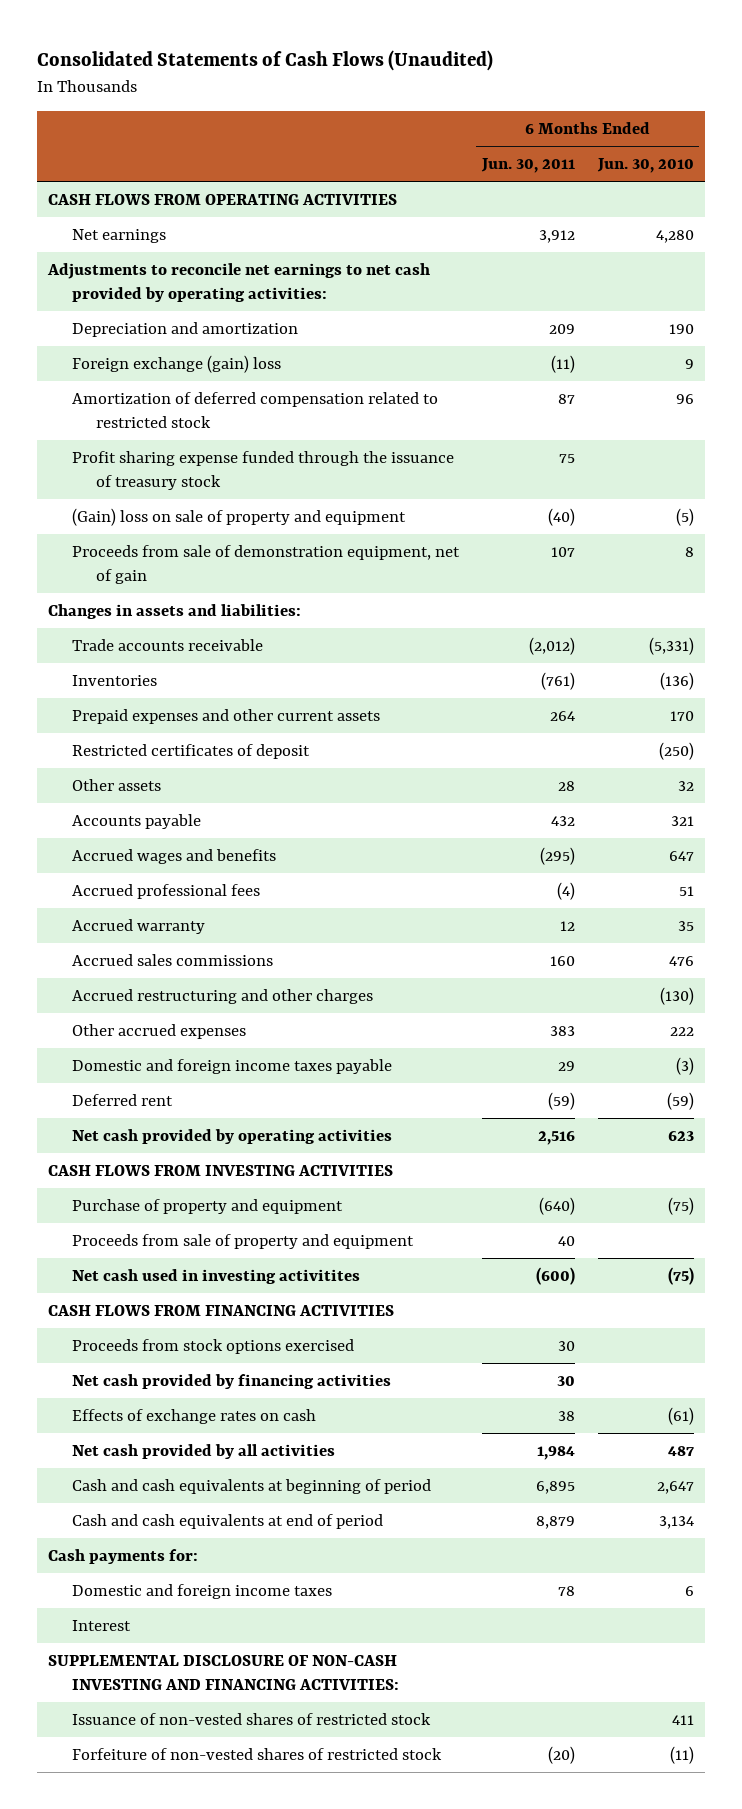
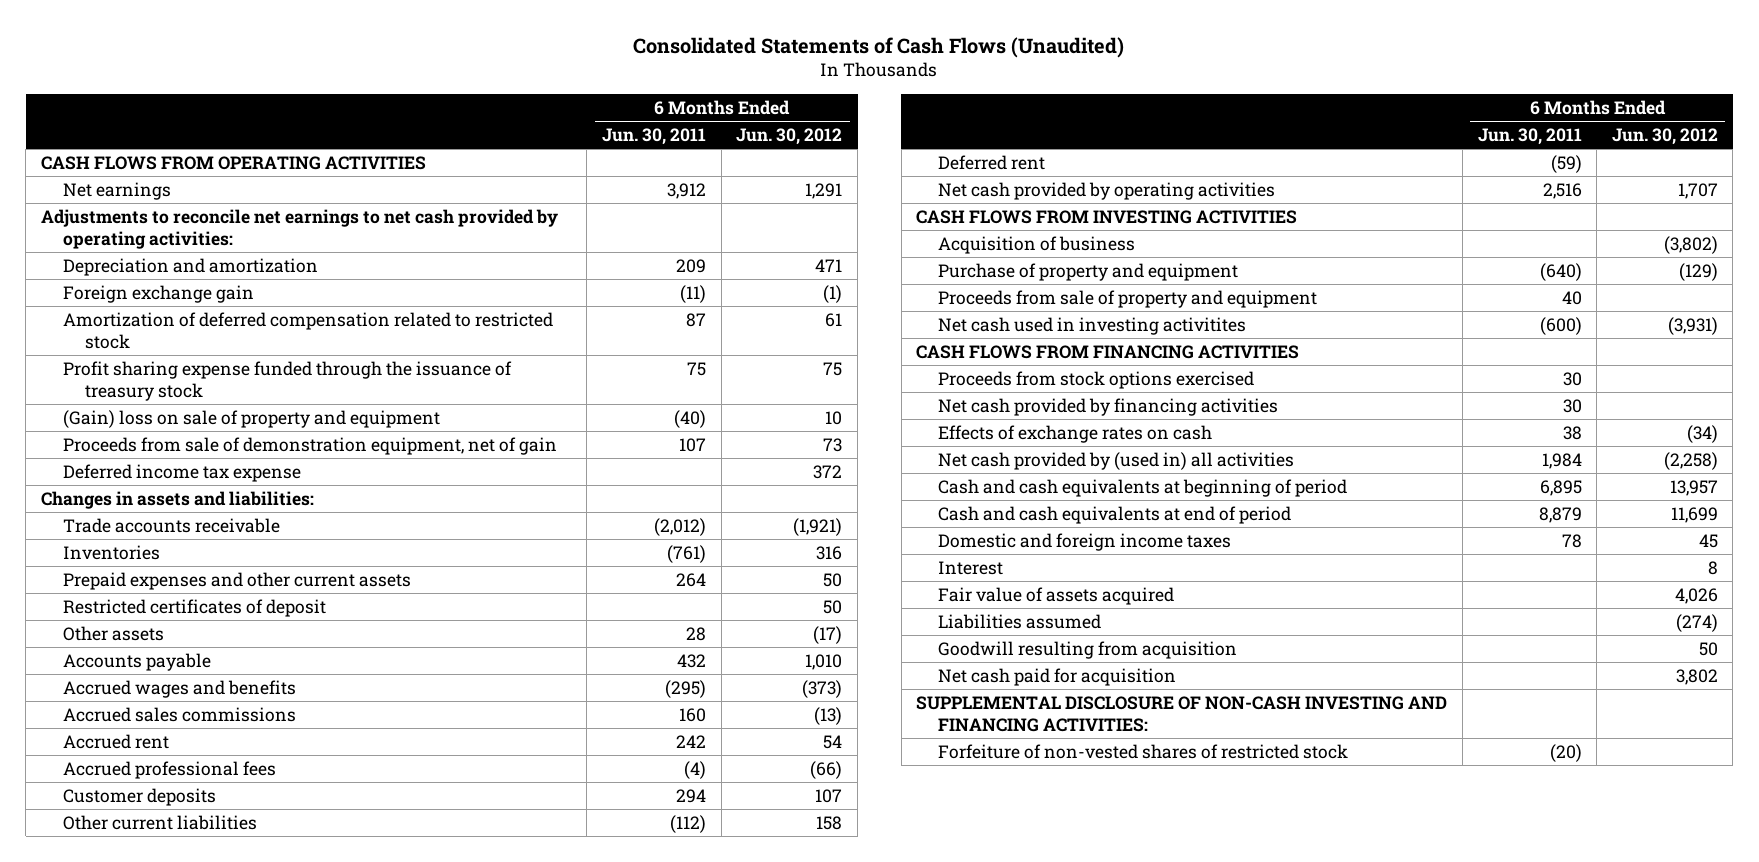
[596,158,694,174] Jun. 30, 2010 -> none
none -> [736,127,843,145] Jun. 30, 2012
[71,354,281,373] Foreign exchange (gain) loss -> [62,284,254,303] Foreign exchange gain
none -> [62,463,301,482] Deferred income tax expense
[71,918,205,934] Accrued warranty -> none
[71,988,373,1004] Accrued restructuring and other charges -> none
[71,1058,392,1074] Domestic and foreign income taxes payable -> none
[71,1023,246,1039] Other accrued expenses -> [62,733,169,749] Accrued rent
[549,1025,575,1036] 383 -> [676,734,707,748] 242
[71,883,260,899] Accrued professional fees -> [62,760,276,779] Accrued professional fees
none -> [62,787,216,806] Customer deposits
none -> [62,814,257,830] Other current liabilities
none -> [938,235,1136,254] Acquisition of business
[71,1443,335,1459] Net cash provided by all activities -> [938,451,1295,470] Net cash provided by (used in) all activities
[47,1548,198,1564] Cash payments for: -> none
none -> [938,586,1175,605] Fair value of assets acquired
none -> [938,613,1102,629] Liabilities assumed
none -> [938,640,1238,659] Goodwill resulting from acquisition
none -> [938,667,1177,686] Net cash paid for acquisition
[71,1712,431,1725] Issuance of non-vested shares of restricted stock -> none

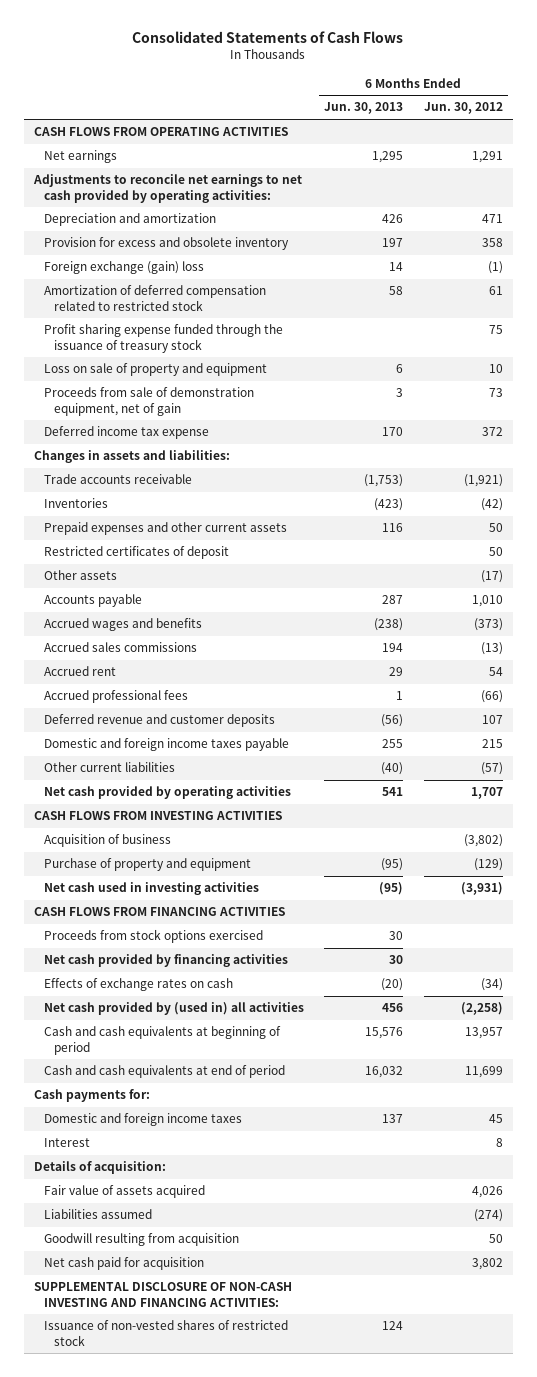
[633,36,1125,58] Consolidated Statements of Cash Flows (Unaudited) -> [132,30,404,43] Consolidated Statements of Cash Flows
[602,127,707,145] Jun. 30, 2011 -> none
none -> [324,102,404,115] Jun. 30, 2013
none -> [44,237,290,251] Provision for excess and obsolete inventory
[62,284,254,303] Foreign exchange gain -> [44,261,205,275] Foreign exchange (gain) loss
[62,409,440,428] (Gain) loss on sale of property and equipment -> [44,363,268,377] Loss on sale of property and equipment
[816,545,843,560] 316 -> [480,498,503,512] (42)
[62,787,216,806] Customer deposits -> none
[938,154,1046,170] Deferred rent -> none
none -> [44,714,276,728] Deferred revenue and customer deposits
none -> [44,738,290,752] Domestic and foreign income taxes payable
[816,815,843,830] 158 -> [480,762,503,776] (57)
[938,289,1318,308] Proceeds from sale of property and equipment -> none
[938,316,1247,335] Net cash used in investing activitites -> [44,882,260,896] Net cash used in investing activities
none -> [34,1089,151,1103] Cash payments for:
none -> [34,1161,167,1175] Details of acquisition:
[938,743,1349,759] Forfeiture of non-vested shares of restricted stock -> [44,1320,289,1346] Issuance of non-vested shares of restricted stock

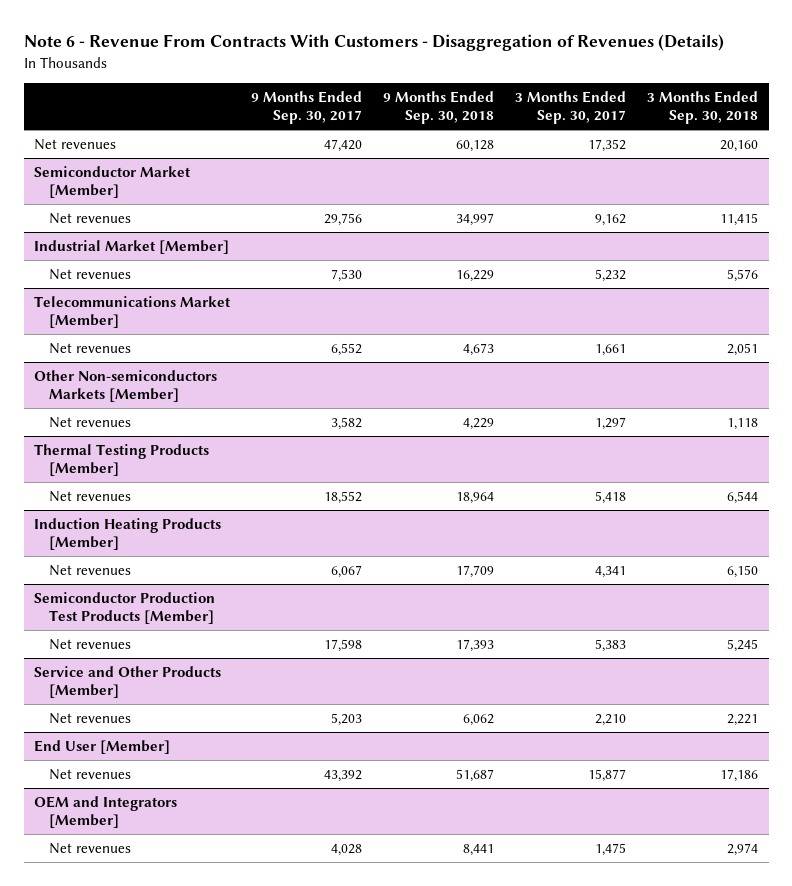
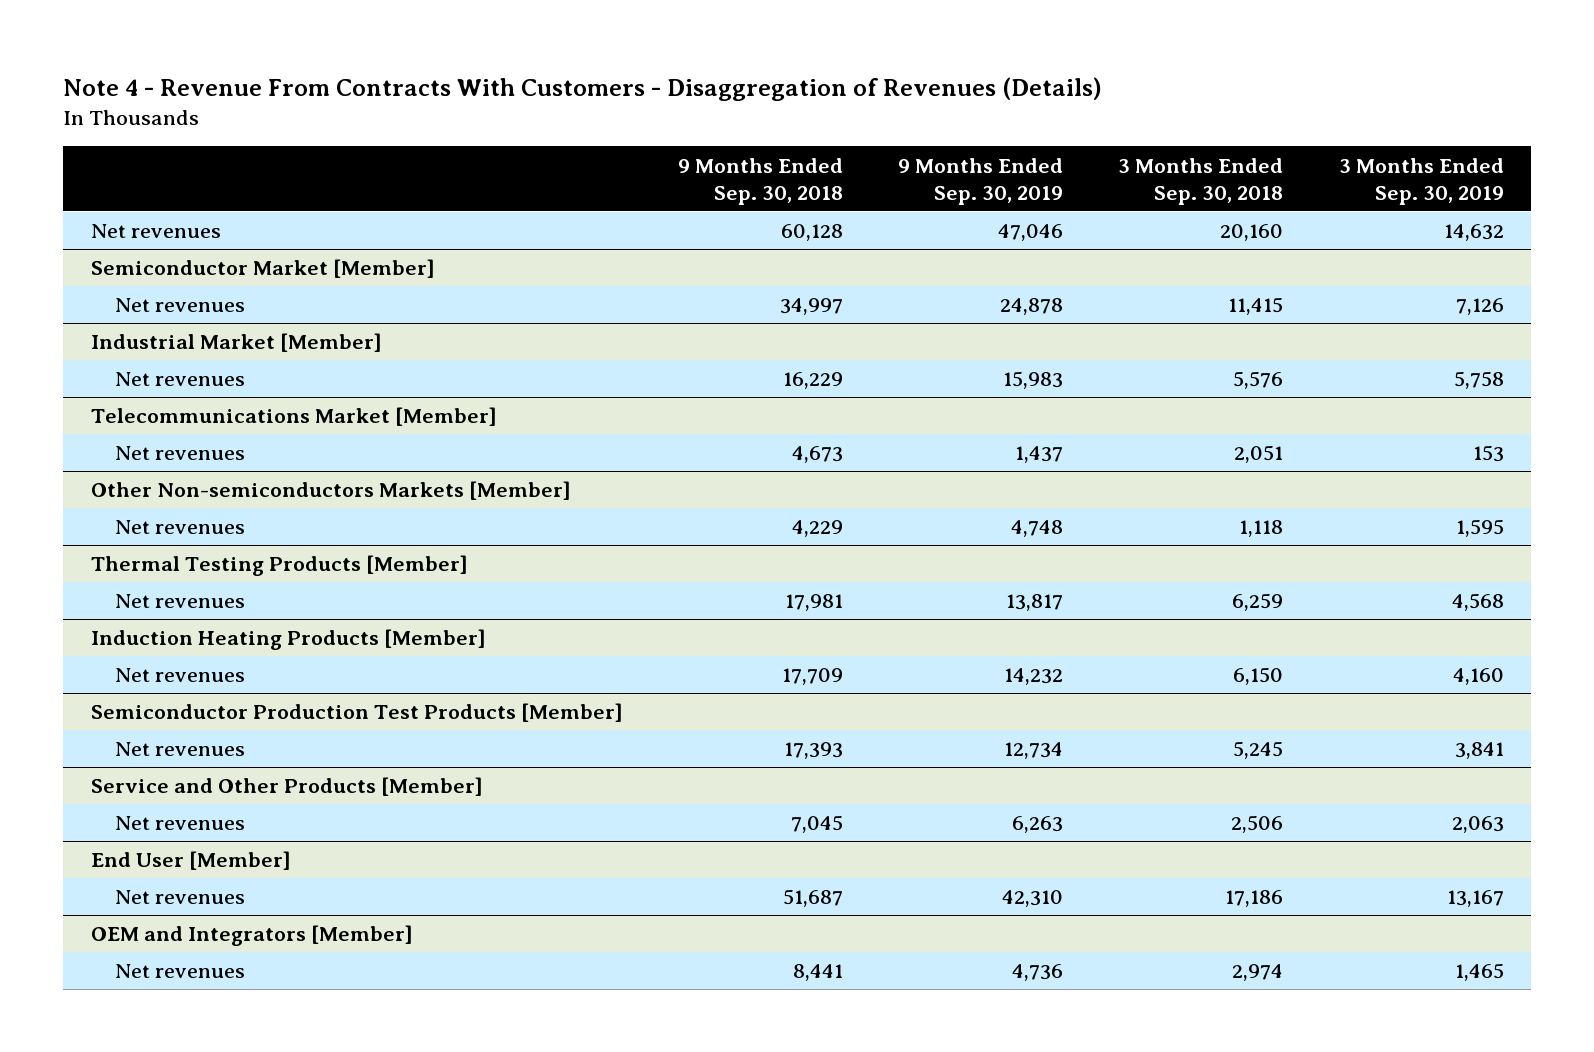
[23,34,724,52] Note 6 - Revenue From Contracts With Customers - Disaggregation of Revenues (Details) -> [63,77,1103,102] Note 4 - Revenue From Contracts With Customers - Disaggregation of Revenues (Details)
[251,91,363,124] 9 Months Ended Sep. 30, 2017 -> none
[515,91,627,124] 3 Months Ended Sep. 30, 2017 -> none
none -> [898,157,1064,205] 9 Months Ended Sep. 30, 2019
none -> [1338,157,1504,205] 3 Months Ended Sep. 30, 2019
[456,492,495,505] 18,964 -> [785,594,844,612] 17,981
[727,491,759,505] 6,544 -> [1232,593,1284,612] 6,259
[463,714,495,727] 6,062 -> [791,815,844,834] 7,045
[727,714,759,727] 2,221 -> [1231,815,1284,834] 2,506

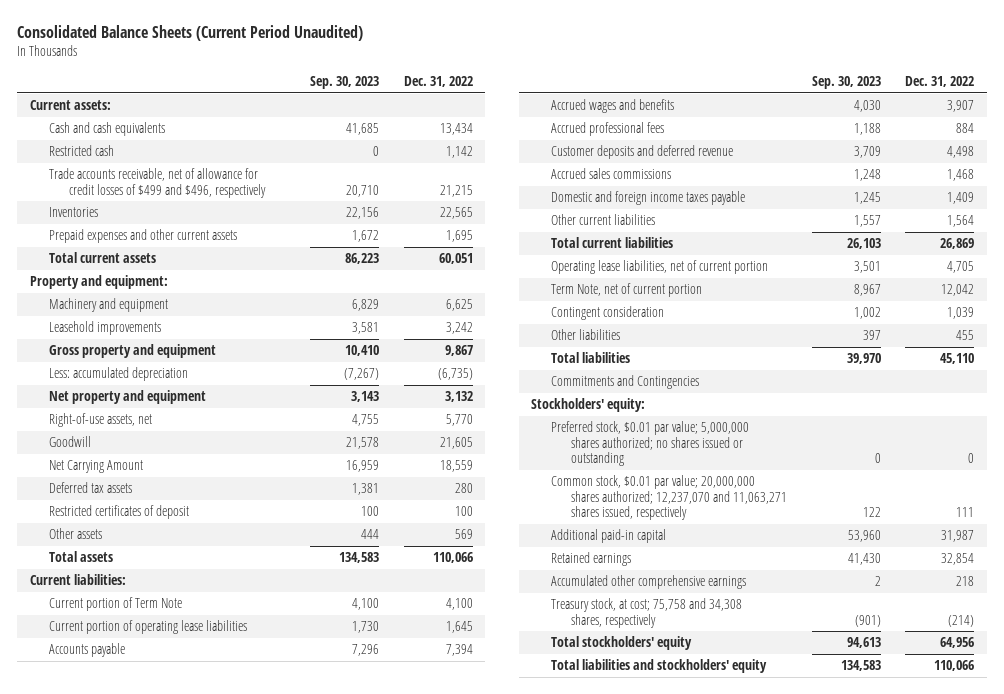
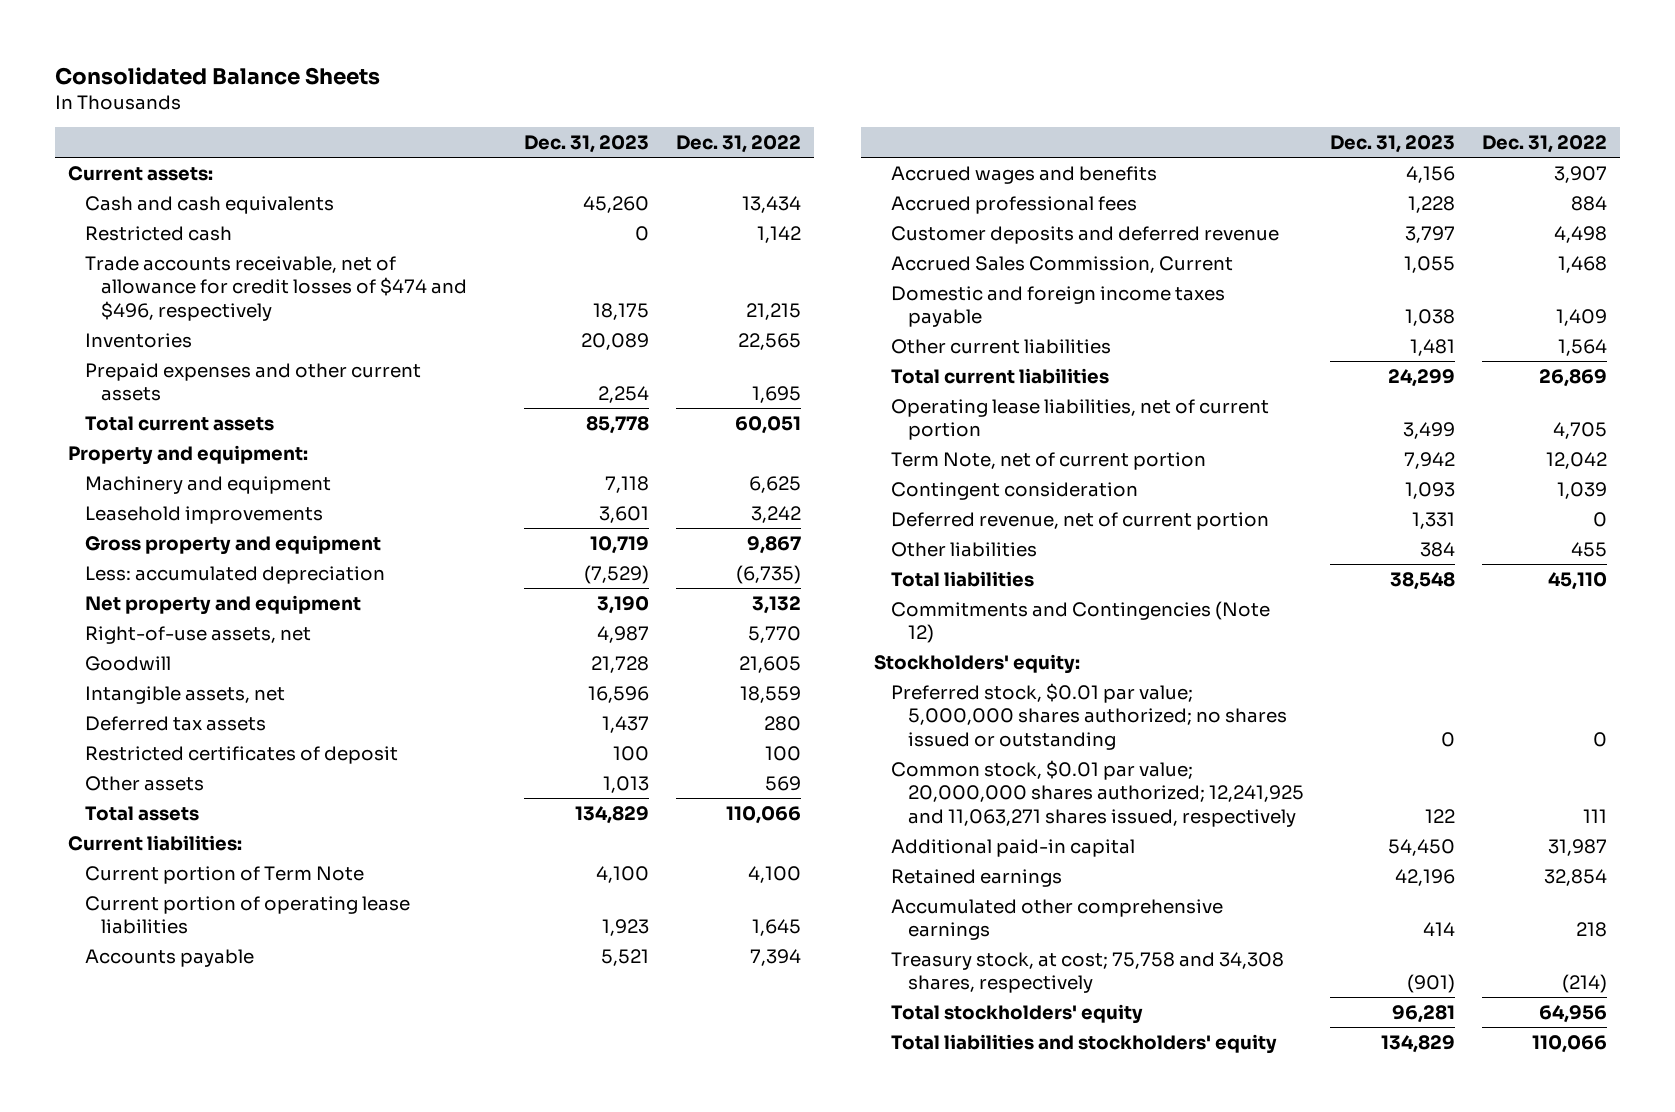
[17,25,364,42] Consolidated Balance Sheets (Current Period Unaudited) -> [54,66,380,85] Consolidated Balance Sheets
[309,76,379,90] Sep. 30, 2023 -> none
none -> [524,134,650,153] Dec. 31, 2023
[49,168,267,198] Trade accounts receivable, net of allowance for credit losses of $499 and $496, respectively -> [84,255,468,321] Trade accounts receivable, net of allowance for credit losses of $474 and $496, respectively
[49,460,144,474] Net Carrying Amount -> [84,685,285,704] Intangible assets, net
[551,168,672,180] Accrued sales commissions -> [890,255,1233,273] Accrued Sales Commission, Current
none -> [890,511,1269,530] Deferred revenue, net of current portion
[551,375,700,390] Commitments and Contingencies -> [890,600,1270,644] Commitments and Contingencies (Note 12)
[551,475,787,521] Common stock, $0.01 par value; 20,000,000 shares authorized; 12,237,070 and 11,063,271 shares issued, respectively -> [890,759,1304,827] Common stock, $0.01 par value; 20,000,000 shares authorized; 12,241,925 and 11,063,271 shares issued, respectively

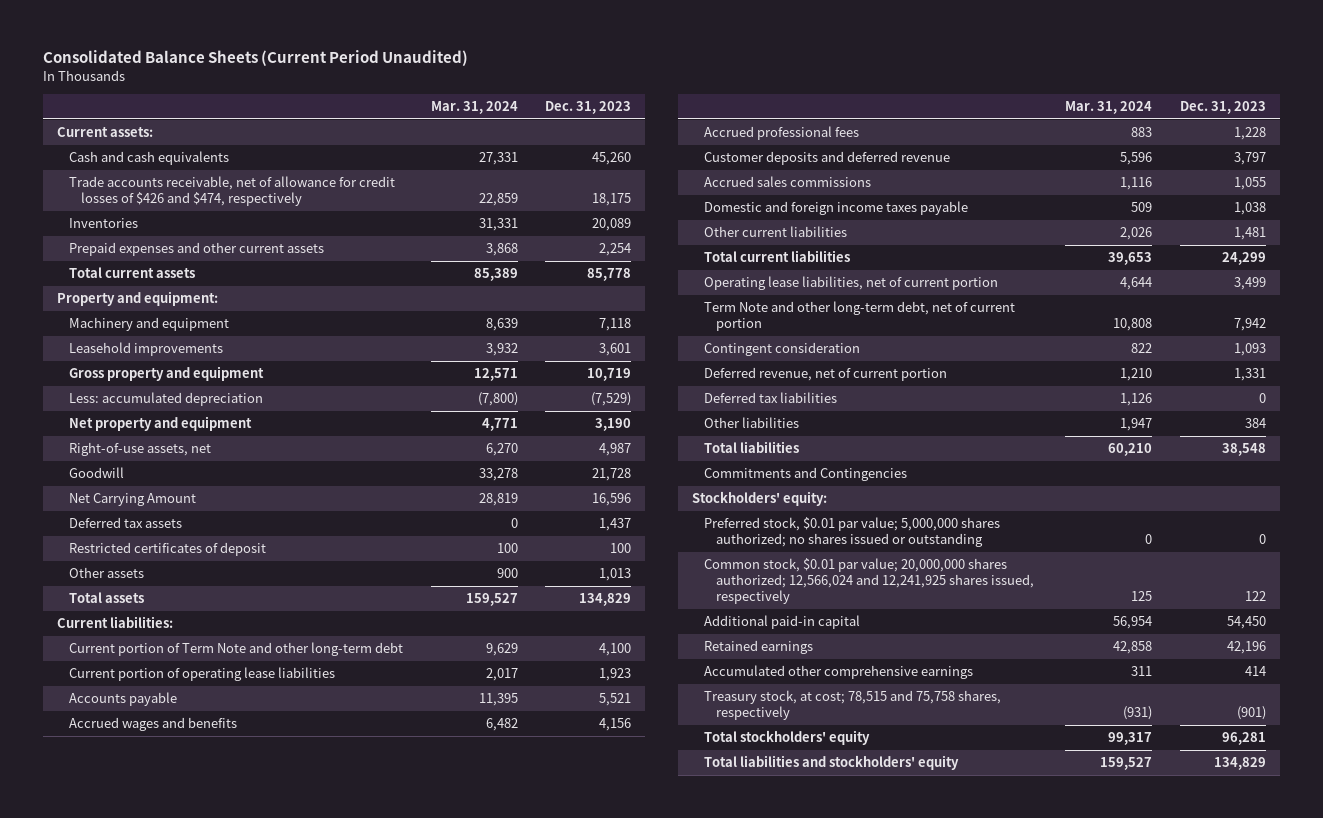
[54,66,380,85] Consolidated Balance Sheets -> [42,50,468,67] Consolidated Balance Sheets (Current Period Unaudited)
[675,134,801,153] Dec. 31, 2022 -> none
none -> [430,101,518,115] Mar. 31, 2024
[84,225,232,241] Restricted cash -> none
[84,255,468,321] Trade accounts receivable, net of allowance for credit losses of $474 and $496, respectively -> [69,176,396,207] Trade accounts receivable, net of allowance for credit losses of $426 and $474, respectively
[84,685,285,704] Intangible assets, net -> [69,493,197,507] Net Carrying Amount
[84,865,364,884] Current portion of Term Note -> [69,642,404,657] Current portion of Term Note and other long-term debt
[890,255,1233,273] Accrued Sales Commission, Current -> [703,176,871,188] Accrued sales commissions
[890,451,1206,470] Term Note, net of current portion -> [703,301,1015,332] Term Note and other long-term debt, net of current portion
none -> [703,392,837,404] Deferred tax liabilities
[890,600,1270,644] Commitments and Contingencies (Note 12) -> [703,467,907,482] Commitments and Contingencies
[890,759,1304,827] Common stock, $0.01 par value; 20,000,000 shares authorized; 12,241,925 and 11,063,271 shares issued, respectively -> [703,558,1035,604] Common stock, $0.01 par value; 20,000,000 shares authorized; 12,566,024 and 12,241,925 shares issued, respectively
[890,951,1284,994] Treasury stock, at cost; 75,758 and 34,308 shares, respectively -> [703,690,1001,721] Treasury stock, at cost; 78,515 and 75,758 shares, respectively

